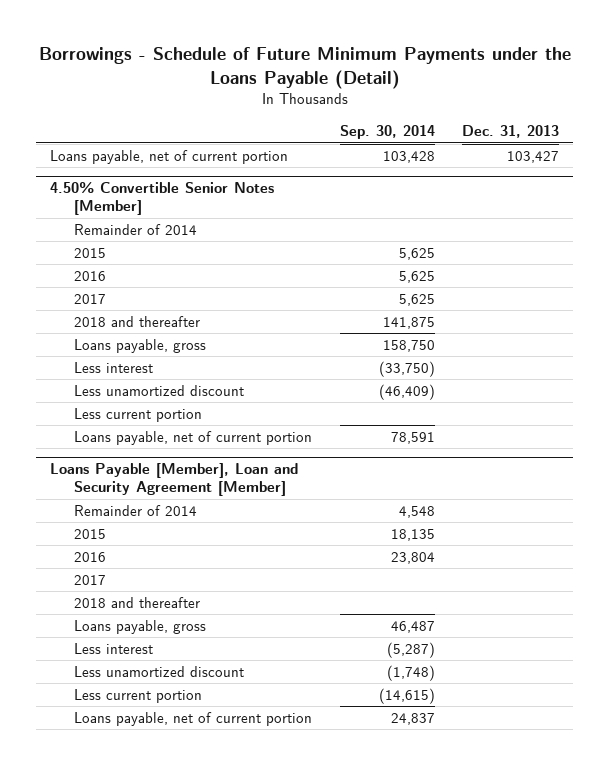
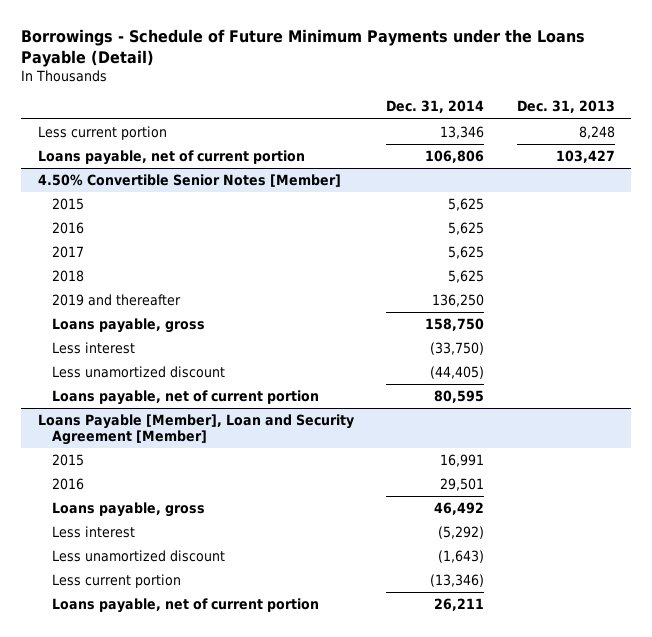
[339,125,435,140] Sep. 30, 2014 -> none
none -> [386,100,485,114] Dec. 31, 2014
none -> [37,126,167,141] Less current portion
[74,223,198,235] Remainder of 2014 -> none
none -> [51,270,84,283] 2018
[74,315,201,327] 2018 and thereafter -> [51,294,181,307] 2019 and thereafter
[74,407,203,422] Less current portion -> none
[74,504,198,516] Remainder of 2014 -> none
[74,574,107,585] 2017 -> none
[74,596,201,608] 2018 and thereafter -> none

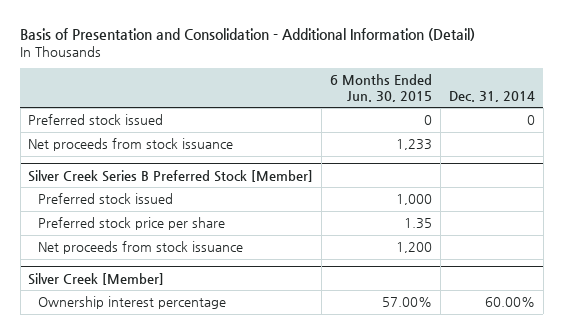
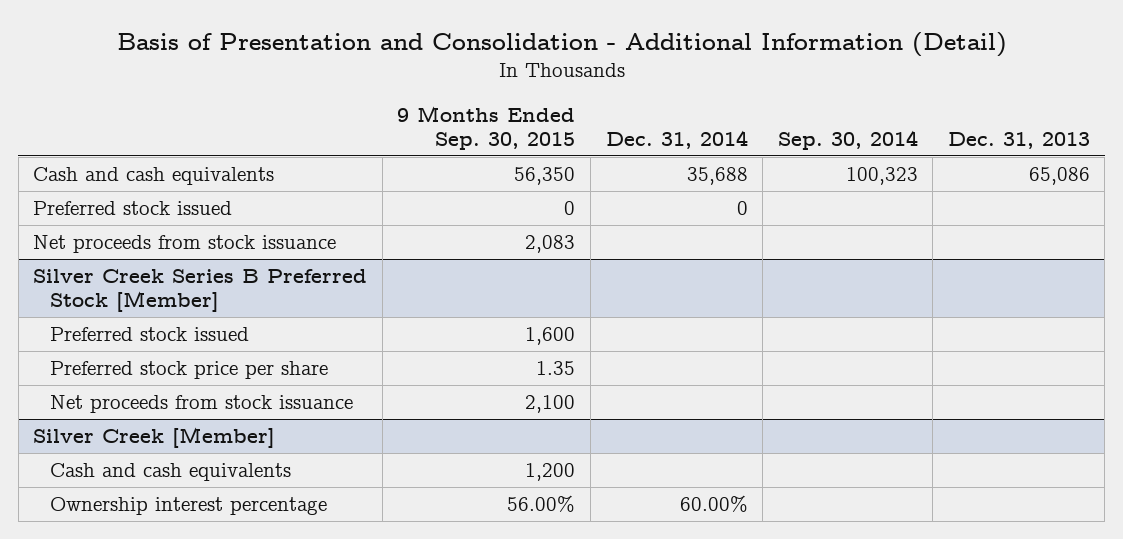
[330,74,433,102] 6 Months Ended Jun. 30, 2015 -> none
none -> [397,105,576,150] 9 Months Ended Sep. 30, 2015
none -> [777,129,918,150] Sep. 30, 2014
none -> [947,131,1090,149] Dec. 31, 2013
none -> [33,166,275,185] Cash and cash equivalents
none -> [50,462,292,481] Cash and cash equivalents

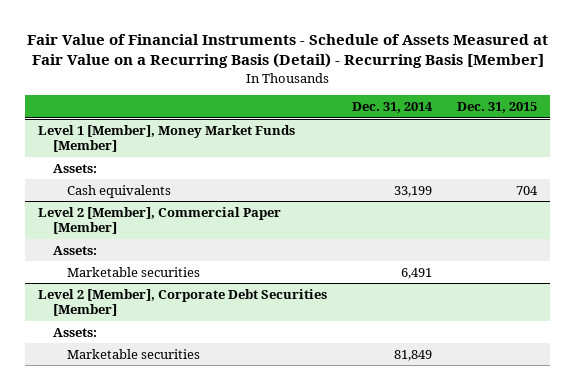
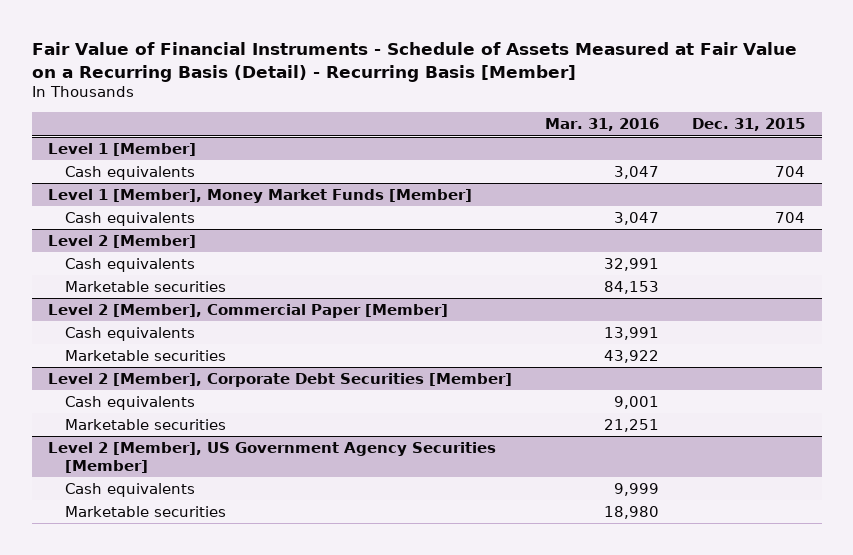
[352,102,434,114] Dec. 31, 2014 -> none
none -> [545,118,660,132] Mar. 31, 2016
none -> [48,143,197,157] Level 1 [Member]
none -> [65,166,196,181] Cash equivalents
[52,163,97,173] Assets: -> none
none -> [48,235,197,249] Level 2 [Member]
none -> [65,258,196,273] Cash equivalents
none -> [65,281,227,293] Marketable securities
[52,245,97,255] Assets: -> none
none -> [65,327,196,342] Cash equivalents
[52,327,97,337] Assets: -> none
none -> [65,396,196,411] Cash equivalents
none -> [48,442,497,474] Level 2 [Member], US Government Agency Securities [Member]
none -> [65,483,196,498] Cash equivalents
none -> [65,506,227,518] Marketable securities

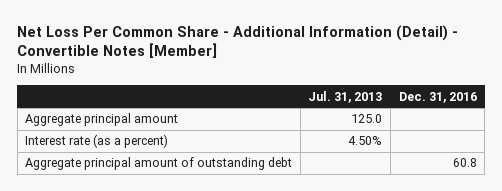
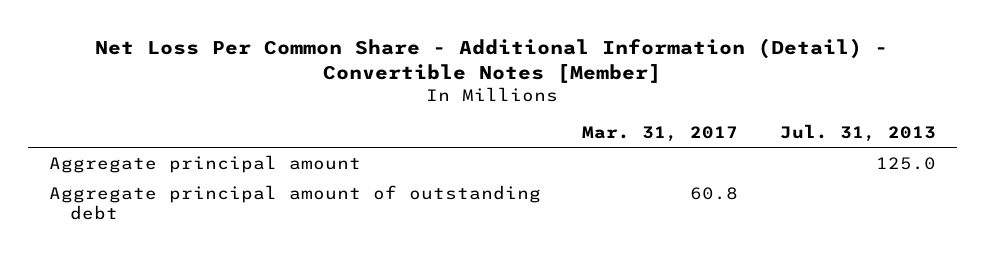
[398,91,477,103] Dec. 31, 2016 -> none
none -> [582,125,739,142] Mar. 31, 2017
[25,134,169,149] Interest rate (as a percent) -> none

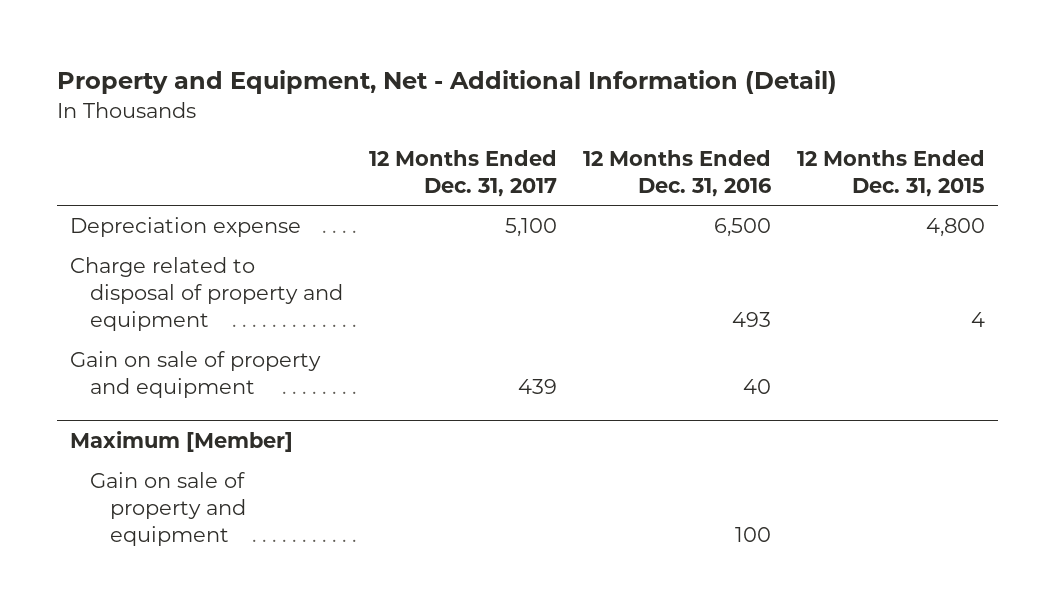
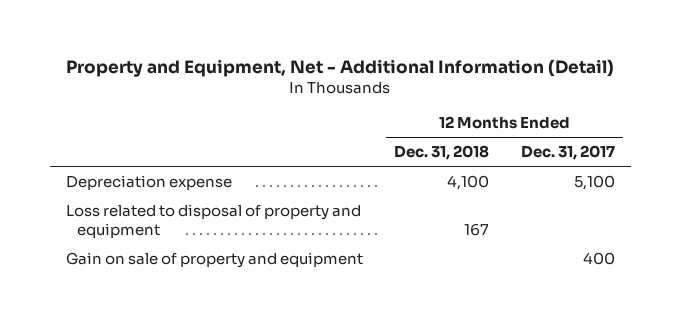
[582,149,771,197] 12 Months Ended Dec. 31, 2016 -> none
[796,149,985,197] 12 Months Ended Dec. 31, 2015 -> none
none -> [394,145,490,161] Dec. 31, 2018
[69,430,293,452] Maximum [Member] -> none
[90,472,247,547] Gain on sale of property and equipment -> none
[69,257,344,332] Charge related to disposal of property and equipment -> [65,203,361,238] Loss related to disposal of property and equipment
[518,379,558,395] 439 -> [582,251,615,265] 400

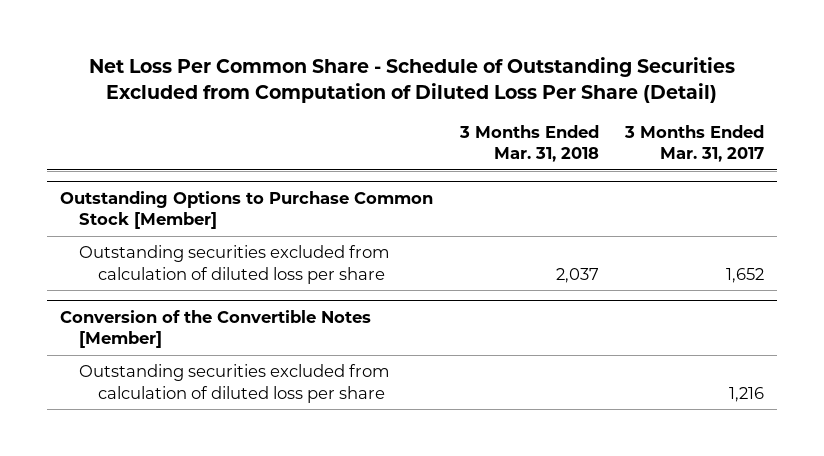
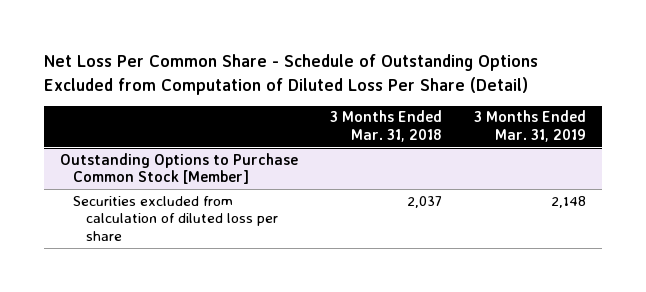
[89,56,736,103] Net Loss Per Common Share - Schedule of Outstanding Securities Excluded from Computation of Diluted Loss Per Share (Detail) -> [44,54,539,95] Net Loss Per Common Share - Schedule of Outstanding Options Excluded from Computation of Diluted Loss Per Share (Detail)
[624,124,765,162] 3 Months Ended Mar. 31, 2017 -> none
none -> [473,110,586,143] 3 Months Ended Mar. 31, 2019
[59,309,371,349] Conversion of the Convertible Notes [Member] -> none
[79,364,391,403] Outstanding securities excluded from calculation of diluted loss per share -> none
[79,245,391,284] Outstanding securities excluded from calculation of diluted loss per share -> [73,195,278,242] Securities excluded from calculation of diluted loss per share

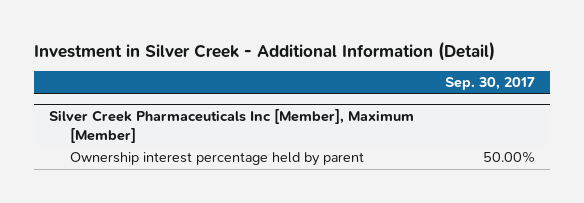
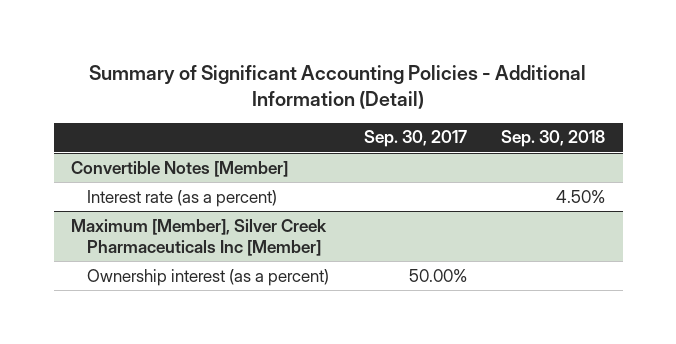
[33,40,495,61] Investment in Silver Creek - Additional Information (Detail) -> [89,64,587,109] Summary of Significant Accounting Policies - Additional Information (Detail)
none -> [501,130,606,148] Sep. 30, 2018
none -> [71,160,289,177] Convertible Notes [Member]
none -> [87,189,278,207] Interest rate (as a percent)
[49,108,415,143] Silver Creek Pharmaceuticals Inc [Member], Maximum [Member] -> [71,218,328,256] Maximum [Member], Silver Creek Pharmaceuticals Inc [Member]
[70,152,365,167] Ownership interest percentage held by parent -> [87,268,330,286] Ownership interest (as a percent)

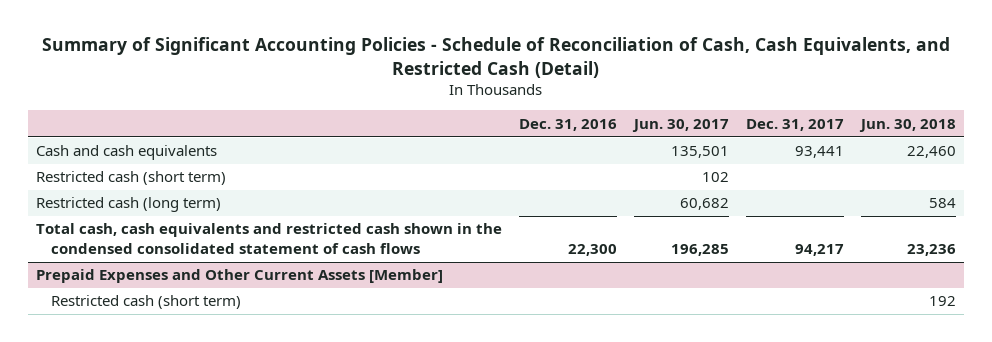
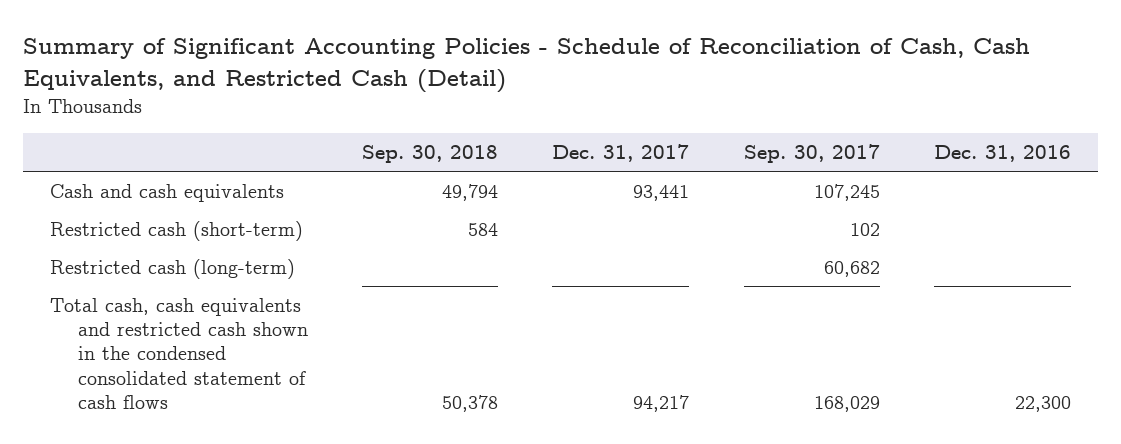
[632,118,730,132] Jun. 30, 2017 -> none
[858,118,956,132] Jun. 30, 2018 -> none
none -> [362,145,499,164] Sep. 30, 2018
none -> [743,144,880,164] Sep. 30, 2017
[36,171,227,186] Restricted cash (short term) -> [49,221,303,242] Restricted cash (short-term)
[36,197,222,213] Restricted cash (long term) -> [49,259,295,280] Restricted cash (long-term)
[36,269,444,284] Prepaid Expenses and Other Current Assets [Member] -> none
[51,295,242,310] Restricted cash (short term) -> none

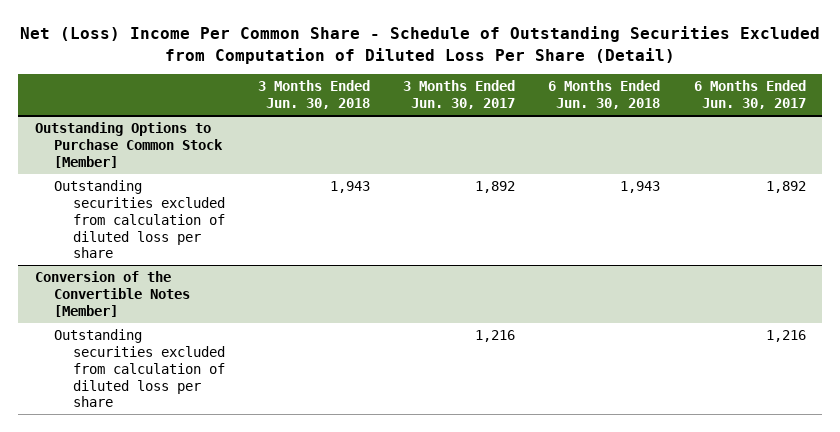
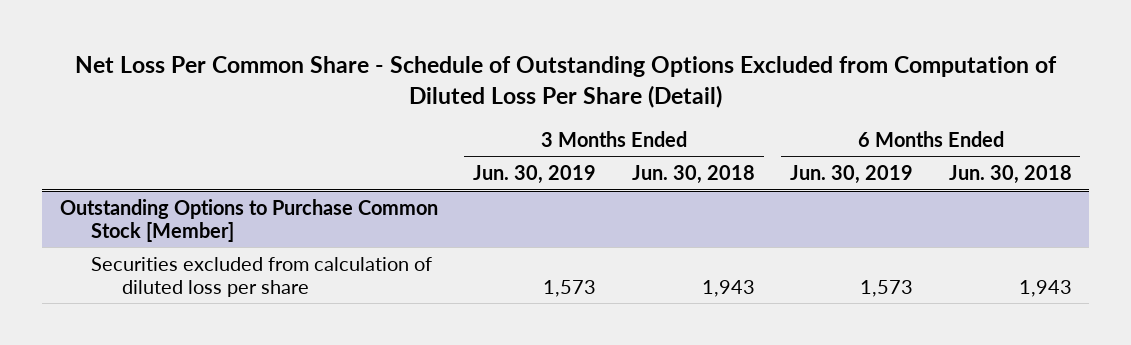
[20,26,821,64] Net (Loss) Income Per Common Share - Schedule of Outstanding Securities Excluded from Computation of Diluted Loss Per Share (Detail) -> [74,56,1057,108] Net Loss Per Common Share - Schedule of Outstanding Options Excluded from Computation of Diluted Loss Per Share (Detail)
[403,80,516,110] 3 Months Ended Jun. 30, 2017 -> none
[693,80,806,110] 6 Months Ended Jun. 30, 2017 -> none
none -> [473,165,597,185] Jun. 30, 2019
none -> [790,165,914,185] Jun. 30, 2019
[34,270,190,317] Conversion of the Convertible Notes [Member] -> none
[53,328,225,408] Outstanding securities excluded from calculation of diluted loss per share -> none
[53,179,225,259] Outstanding securities excluded from calculation of diluted loss per share -> [91,256,433,298] Securities excluded from calculation of diluted loss per share

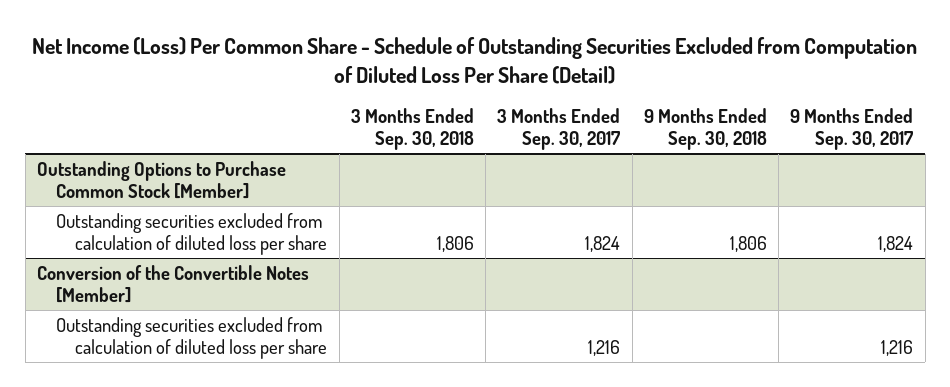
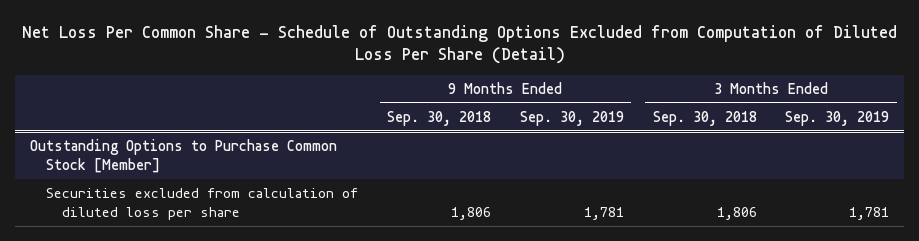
[32,37,918,85] Net Income (Loss) Per Common Share - Schedule of Outstanding Securities Excluded from Computation of Diluted Loss Per Share (Detail) -> [21,24,897,65] Net Loss Per Common Share - Schedule of Outstanding Options Excluded from Computation of Diluted Loss Per Share (Detail)
[497,108,621,151] 3 Months Ended Sep. 30, 2017 -> none
[790,108,914,151] 9 Months Ended Sep. 30, 2017 -> none
none -> [519,110,624,126] Sep. 30, 2019
none -> [785,110,890,126] Sep. 30, 2019
[37,264,310,303] Conversion of the Convertible Notes [Member] -> none
[56,316,328,359] Outstanding securities excluded from calculation of diluted loss per share -> none
[56,212,328,255] Outstanding securities excluded from calculation of diluted loss per share -> [46,187,359,220] Securities excluded from calculation of diluted loss per share

